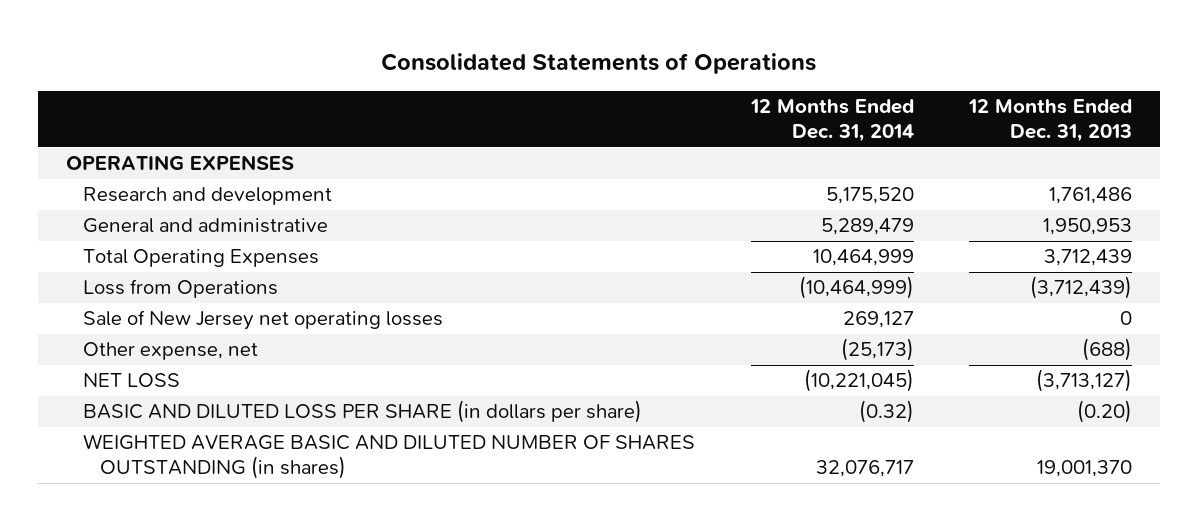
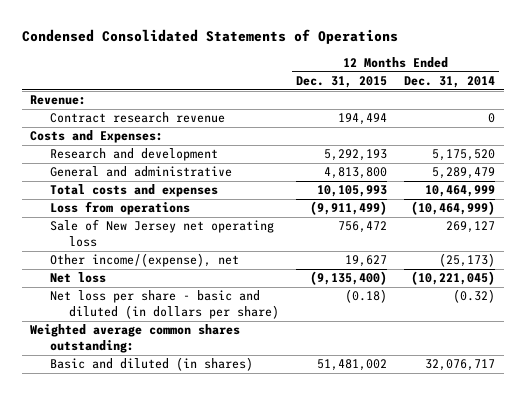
[381,53,817,75] Consolidated Statements of Operations -> [21,28,398,44] Condensed Consolidated Statements of Operations
[968,99,1133,143] 12 Months Ended Dec. 31, 2013 -> none
none -> [296,75,388,88] Dec. 31, 2015
none -> [30,95,87,106] Revenue:
none -> [49,112,225,124] Contract research revenue
[65,155,294,171] OPERATING EXPENSES -> [30,130,164,144] Costs and Expenses:
[83,249,320,268] Total Operating Expenses -> [49,184,218,198] Total costs and expenses
[83,279,279,299] Loss from Operations -> [49,201,190,216] Loss from operations
[83,310,444,331] Sale of New Jersey net operating losses -> [49,219,274,247] Sale of New Jersey net operating loss
[83,342,259,361] Other expense, net -> [49,253,239,268] Other income/(expense), net
[83,373,181,388] NET LOSS -> [49,272,106,284] Net loss
[83,400,643,424] BASIC AND DILUTED LOSS PER SHARE (in dollars per share) -> [49,290,280,319] Net loss per share - basic and diluted (in dollars per share)
none -> [30,324,241,353] Weighted average common shares outstanding:
[83,434,696,480] WEIGHTED AVERAGE BASIC AND DILUTED NUMBER OF SHARES OUTSTANDING (in shares) -> [49,357,253,372] Basic and diluted (in shares)

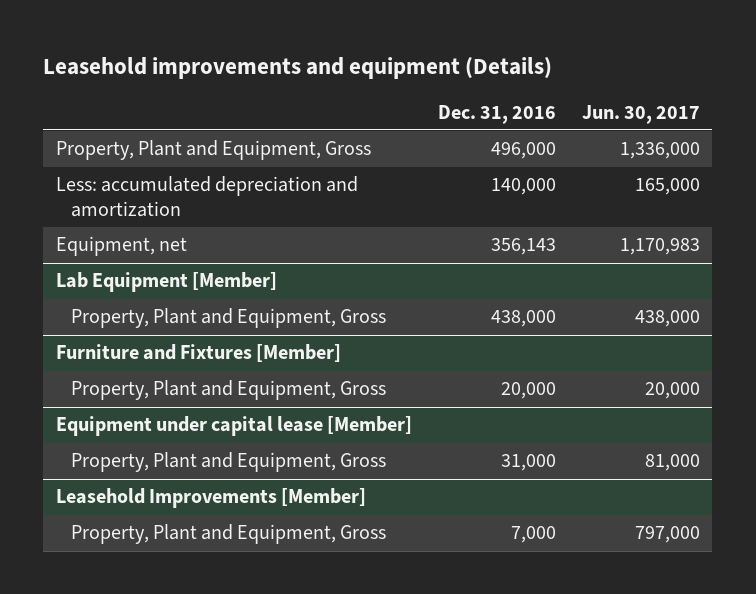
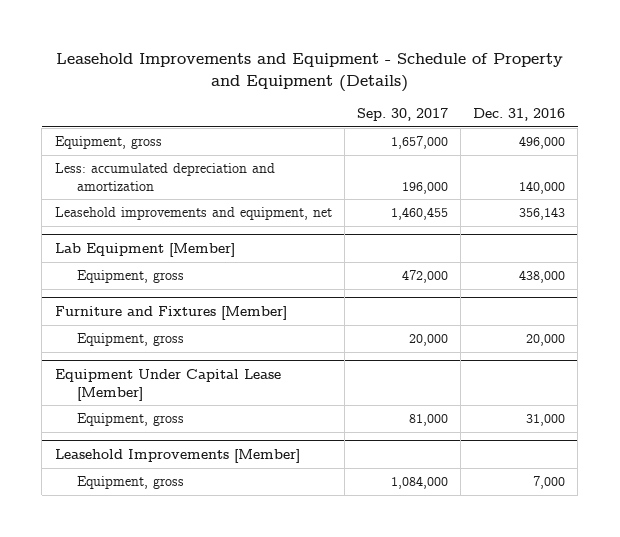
[43,57,553,80] Leasehold improvements and equipment (Details) -> [55,52,563,92] Leasehold Improvements and Equipment - Schedule of Property and Equipment (Details)
[581,104,700,124] Jun. 30, 2017 -> none
none -> [356,108,448,122] Sep. 30, 2017
[55,140,371,161] Property, Plant and Equipment, Gross -> [54,136,162,150] Equipment, gross
[55,236,187,257] Equipment, net -> [54,207,332,221] Leasehold improvements and equipment, net
[70,308,386,329] Property, Plant and Equipment, Gross -> [76,270,184,284] Equipment, gross
[70,380,386,401] Property, Plant and Equipment, Gross -> [76,333,184,347] Equipment, gross
[55,416,412,437] Equipment under capital lease [Member] -> [54,369,281,401] Equipment Under Capital Lease [Member]
[70,452,386,473] Property, Plant and Equipment, Gross -> [76,413,184,427] Equipment, gross
[70,524,386,545] Property, Plant and Equipment, Gross -> [76,476,184,490] Equipment, gross

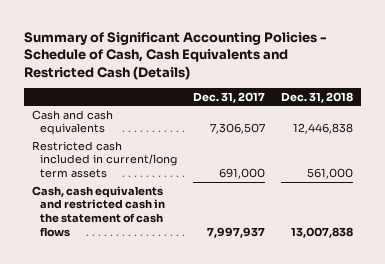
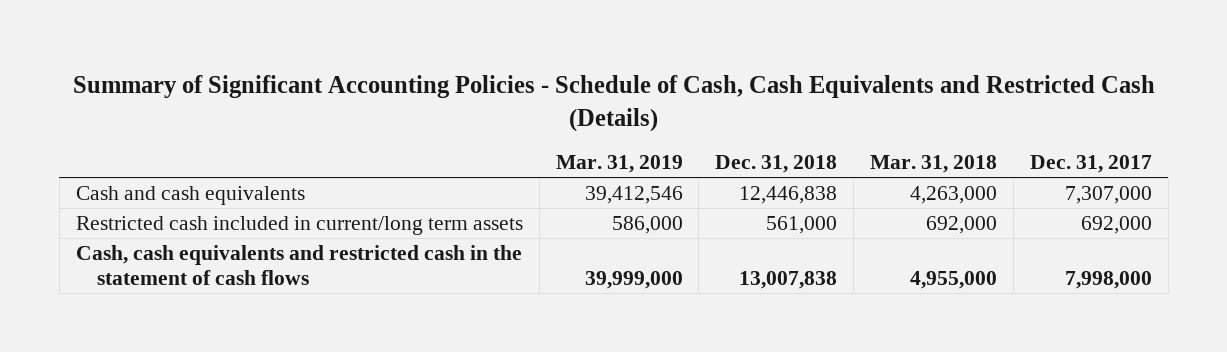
none -> [555,155,683,174] Mar. 31, 2019
none -> [869,155,997,174] Mar. 31, 2018
[209,123,265,135] 7,306,507 -> [1064,186,1152,205] 7,307,000
[218,167,265,179] 691,000 -> [1080,216,1152,235] 692,000
[206,226,265,238] 7,997,937 -> [1064,271,1152,290] 7,998,000

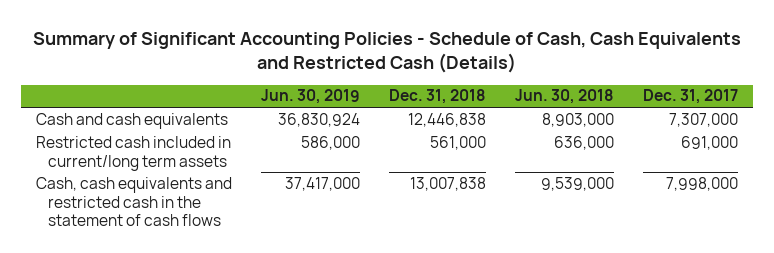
[555,155,683,174] Mar. 31, 2019 -> none
[869,155,997,174] Mar. 31, 2018 -> none
none -> [260,89,360,105] Jun. 30, 2019
none -> [515,89,615,105] Jun. 30, 2018
[1080,216,1152,235] 692,000 -> [681,135,739,150] 691,000

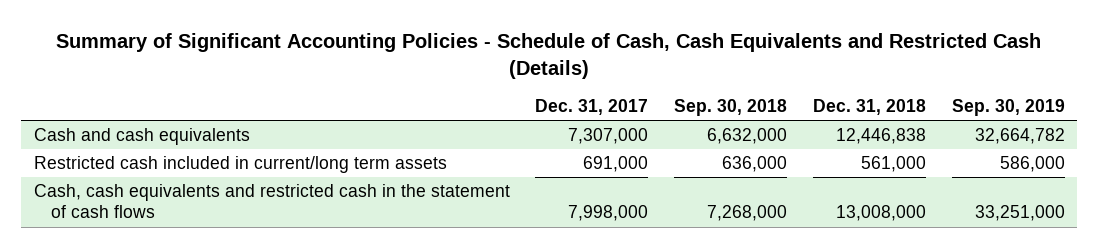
[260,89,360,105] Jun. 30, 2019 -> none
[515,89,615,105] Jun. 30, 2018 -> none
none -> [674,99,788,117] Sep. 30, 2018
none -> [951,99,1065,117] Sep. 30, 2019
[410,176,487,191] 13,007,838 -> [835,205,926,222] 13,008,000

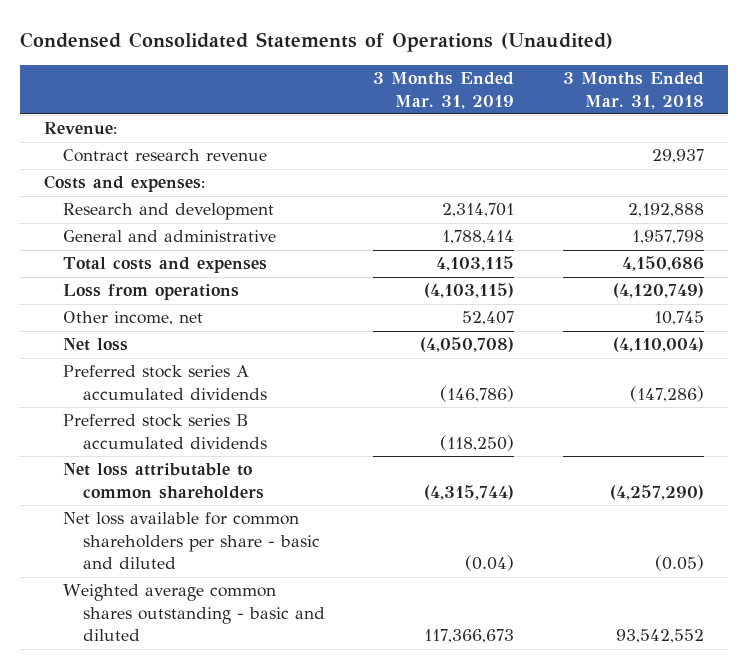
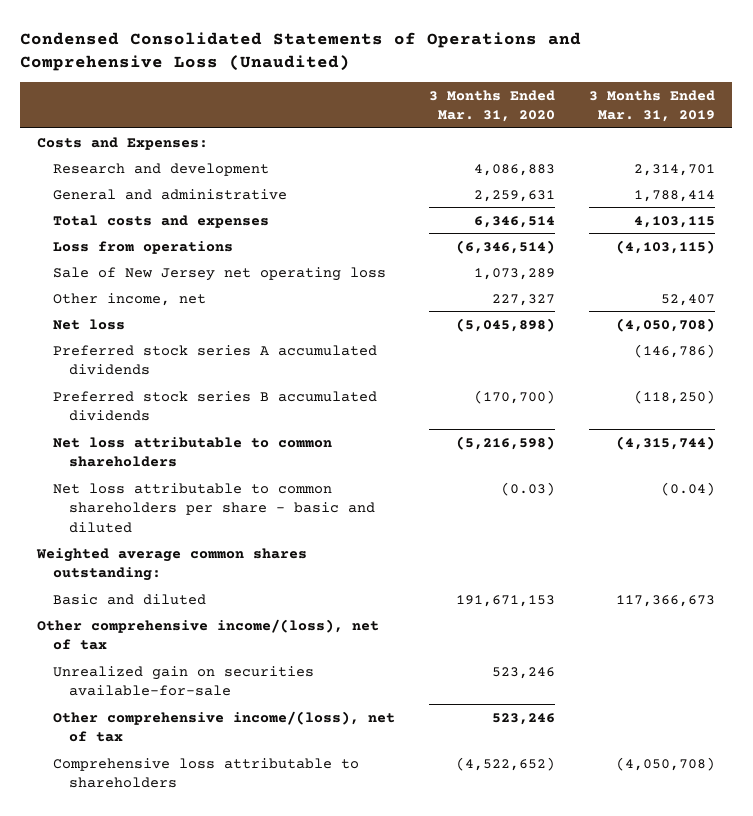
[20,32,614,53] Condensed Consolidated Statements of Operations (Unaudited) -> [20,31,582,71] Condensed Consolidated Statements of Operations and Comprehensive Loss (Unaudited)
[562,72,704,109] 3 Months Ended Mar. 31, 2018 -> none
none -> [429,89,556,122] 3 Months Ended Mar. 31, 2020
[44,122,118,136] Revenue: -> none
[63,149,268,163] Contract research revenue -> none
[44,175,206,193] Costs and expenses: -> [37,136,209,150] Costs and Expenses:
none -> [53,266,387,281] Sale of New Jersey net operating loss
[63,512,320,570] Net loss available for common shareholders per share - basic and diluted -> [53,482,375,533] Net loss attributable to common shareholders per share - basic and diluted
none -> [36,547,308,582] Weighted average common shares outstanding:
[63,584,325,642] Weighted average common shares outstanding - basic and diluted -> [53,593,207,605] Basic and diluted
none -> [37,618,380,651] Other comprehensive income/(loss), net of tax
none -> [53,665,315,697] Unrealized gain on securities available-for-sale
none -> [53,710,396,743] Other comprehensive income/(loss), net of tax
none -> [53,757,360,789] Comprehensive loss attributable to shareholders

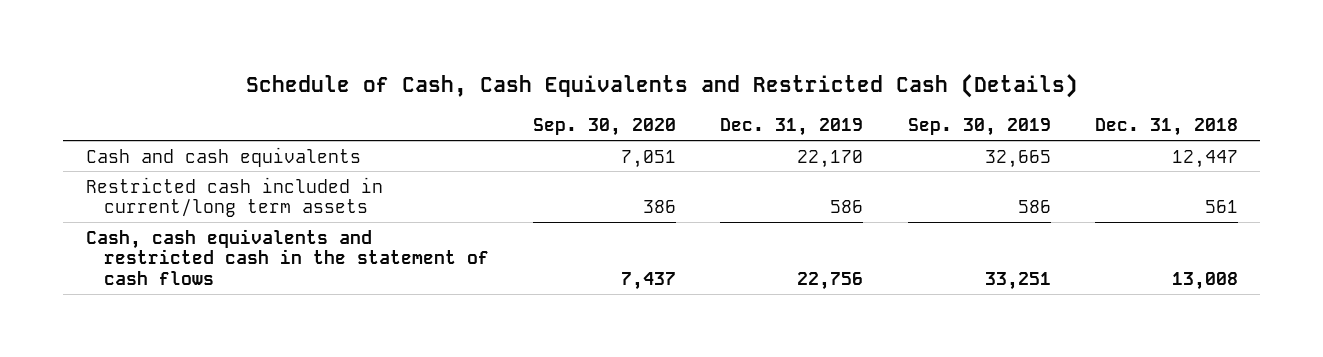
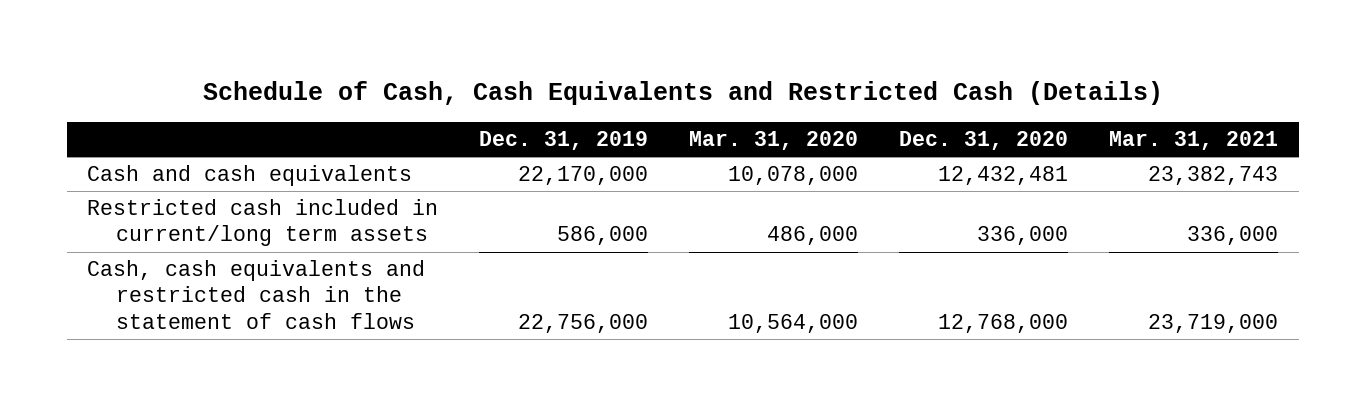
[533,118,677,137] Sep. 30, 2020 -> none
[907,118,1051,137] Sep. 30, 2019 -> none
[1094,118,1238,137] Dec. 31, 2018 -> none
none -> [689,131,859,151] Mar. 31, 2020
none -> [899,131,1069,151] Dec. 31, 2020
none -> [1109,131,1279,151] Mar. 31, 2021
[797,149,864,168] 22,170 -> [518,166,649,186] 22,170,000
[830,200,864,214] 586 -> [557,226,649,246] 586,000
[797,272,864,291] 22,756 -> [518,313,649,333] 22,756,000

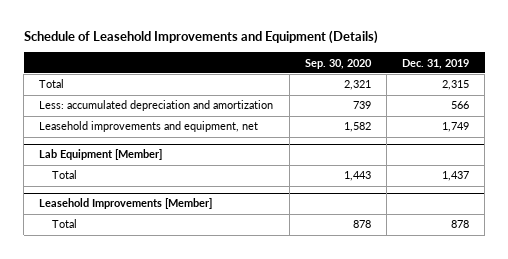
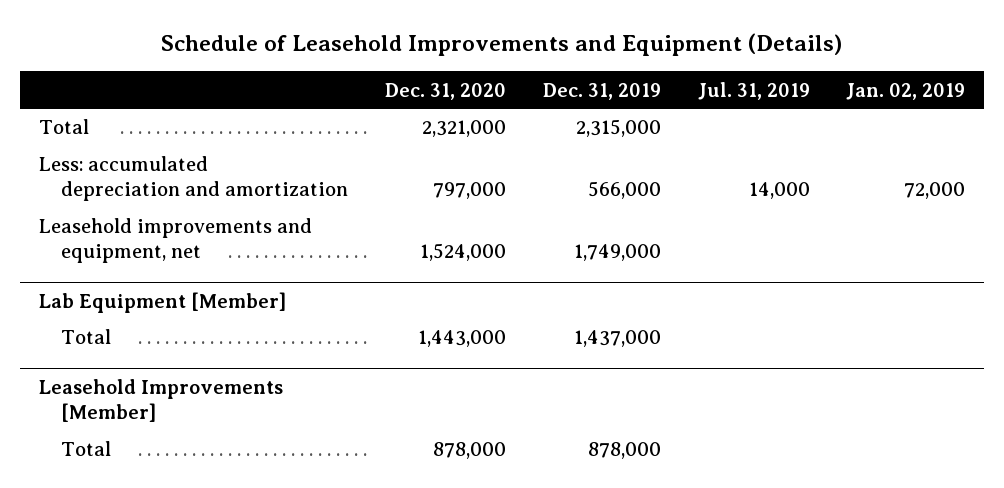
[304,58,372,69] Sep. 30, 2020 -> none
none -> [385,82,507,100] Dec. 31, 2020
none -> [697,81,810,100] Jul. 31, 2019
none -> [846,82,966,100] Jan. 02, 2019
[441,80,469,91] 2,315 -> [575,119,661,138] 2,315,000
[450,101,469,110] 566 -> [587,181,661,200] 566,000
[441,122,469,133] 1,749 -> [573,244,661,262] 1,749,000
[441,171,469,182] 1,437 -> [573,330,661,348] 1,437,000
[450,220,469,229] 878 -> [587,442,661,460] 878,000

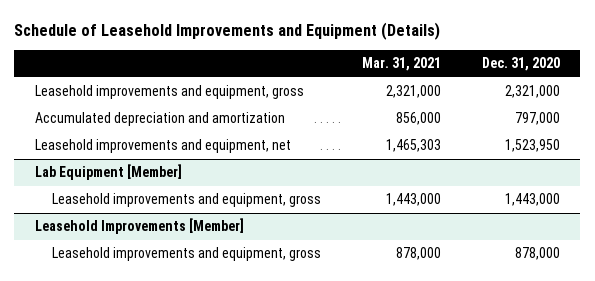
[542,82,661,100] Dec. 31, 2019 -> none
[697,81,810,100] Jul. 31, 2019 -> none
[846,82,966,100] Jan. 02, 2019 -> none
none -> [361,57,441,72] Mar. 31, 2021
[38,119,89,135] Total -> [34,85,304,100] Leasehold improvements and equipment, gross
[38,156,349,202] Less: accumulated depreciation and amortization -> [34,112,285,127] Accumulated depreciation and amortization
[420,243,507,262] 1,524,000 -> [504,139,560,153] 1,523,950
[61,329,112,345] Total -> [51,193,321,208] Leasehold improvements and equipment, gross
[61,441,112,457] Total -> [51,247,321,262] Leasehold improvements and equipment, gross

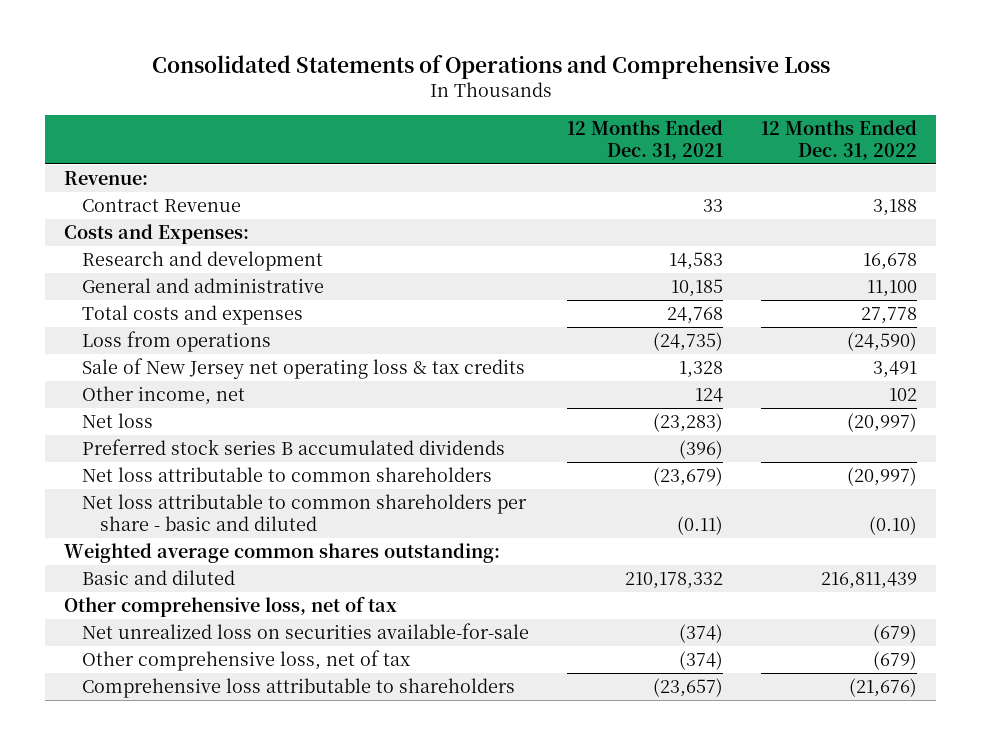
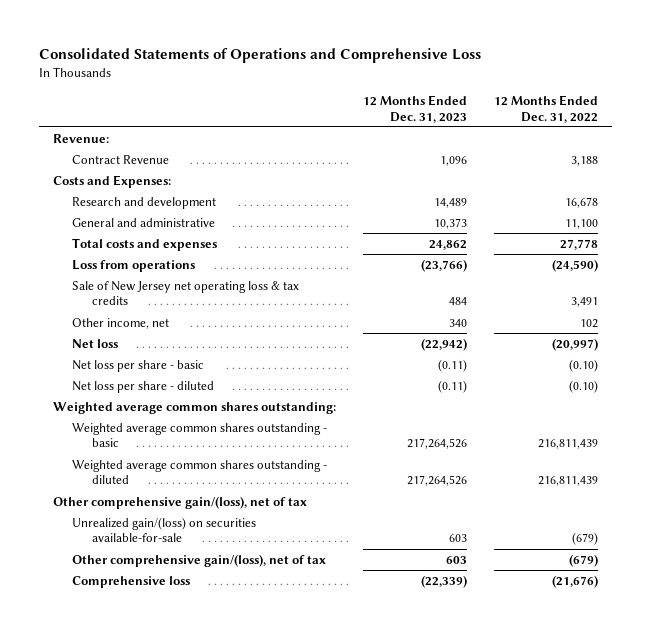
[567,120,724,161] 12 Months Ended Dec. 31, 2021 -> none
none -> [362,94,467,123] 12 Months Ended Dec. 31, 2023
[81,438,505,455] Preferred stock series B accumulated dividends -> none
[81,466,492,482] Net loss attributable to common shareholders -> none
[81,493,527,531] Net loss attributable to common shareholders per share - basic and diluted -> [72,359,205,372] Net loss per share - basic
none -> [72,380,215,393] Net loss per share - diluted
[81,569,235,585] Basic and diluted -> [72,422,328,448] Weighted average common shares outstanding - basic
none -> [72,459,328,485] Weighted average common shares outstanding - diluted
[63,595,397,617] Other comprehensive loss, net of tax -> [52,495,307,509] Other comprehensive gain/(loss), net of tax
[81,622,529,639] Net unrealized loss on securities available-for-sale -> [72,516,257,543] Unrealized gain/(loss) on securities available-for-sale
[81,649,410,671] Other comprehensive loss, net of tax -> [72,553,327,567] Other comprehensive gain/(loss), net of tax
[81,677,515,698] Comprehensive loss attributable to shareholders -> [72,575,191,588] Comprehensive loss

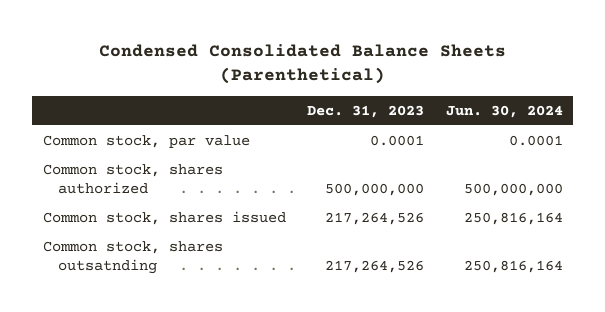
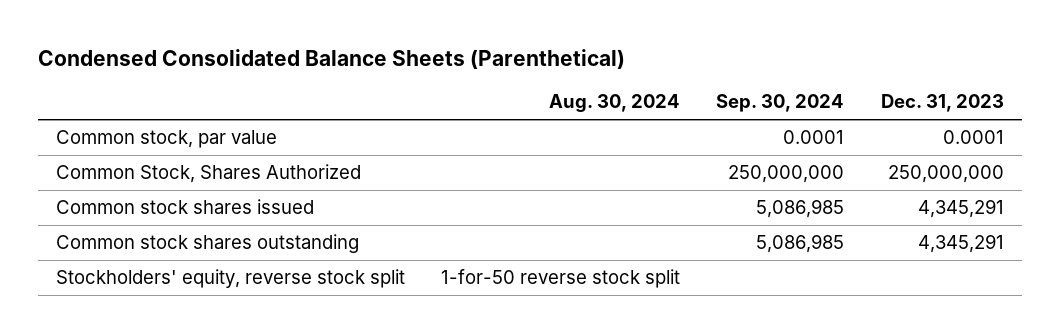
[445,104,563,118] Jun. 30, 2024 -> none
none -> [549,94,681,113] Aug. 30, 2024
none -> [716,94,845,113] Sep. 30, 2024
[42,163,223,194] Common stock, shares authorized -> [55,164,361,184] Common Stock, Shares Authorized
[325,182,425,196] 500,000,000 -> [887,165,1004,184] 250,000,000
[42,210,286,225] Common stock, shares issued -> [55,199,314,215] Common stock shares issued
[325,211,425,225] 217,264,526 -> [917,199,1004,219] 4,345,291
[42,240,223,274] Common stock, shares outsatnding -> [55,234,359,254] Common stock shares outstanding
[325,259,425,273] 217,264,526 -> [917,234,1004,254] 4,345,291
none -> [55,269,405,289] Stockholders' equity, reverse stock split

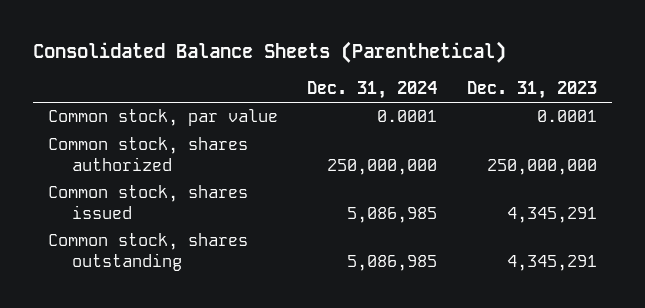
[37,48,625,69] Condensed Consolidated Balance Sheets (Parenthetical) -> [33,41,507,64] Consolidated Balance Sheets (Parenthetical)
[549,94,681,113] Aug. 30, 2024 -> none
[716,94,845,113] Sep. 30, 2024 -> none
none -> [307,81,438,100] Dec. 31, 2024
[55,269,405,289] Stockholders' equity, reverse stock split -> none
[55,164,361,184] Common Stock, Shares Authorized -> [47,137,248,171] Common stock, shares authorized
[55,199,314,215] Common stock shares issued -> [47,185,248,219] Common stock, shares issued
[55,234,359,254] Common stock shares outstanding -> [47,233,248,271] Common stock, shares outstanding

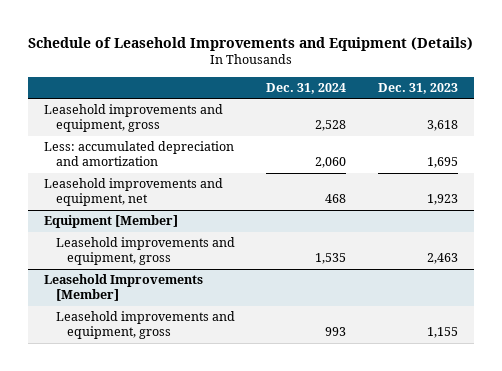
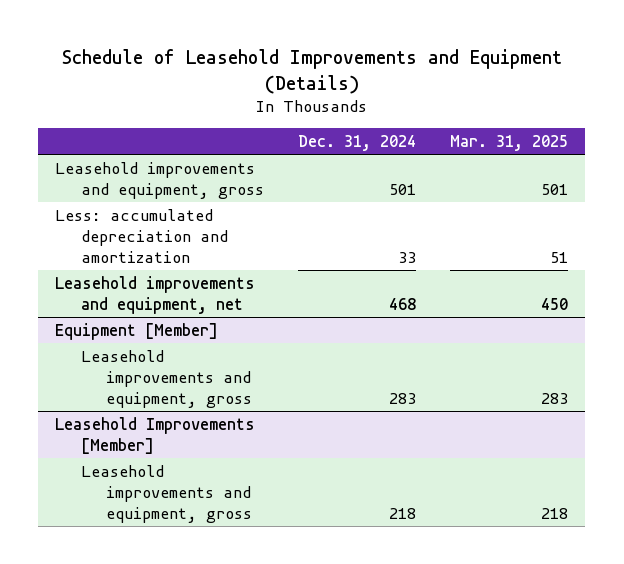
[378,82,459,94] Dec. 31, 2023 -> none
none -> [450,134,569,151] Mar. 31, 2025
[315,120,347,132] 2,528 -> [389,183,417,195] 501
[315,157,347,169] 2,060 -> [398,252,417,264] 33
[315,253,347,265] 1,535 -> [389,393,417,405] 283
[325,327,347,337] 993 -> [389,508,417,520] 218

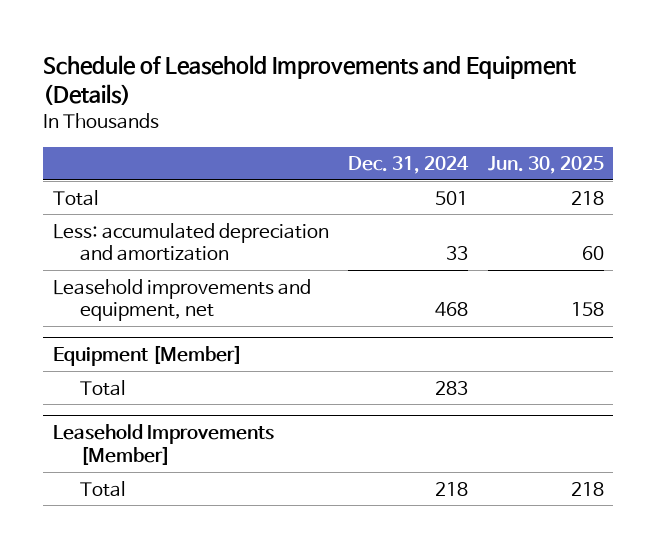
[450,134,569,151] Mar. 31, 2025 -> none
none -> [487,156,604,175] Jun. 30, 2025
[55,161,264,199] Leasehold improvements and equipment, gross -> [53,189,100,206] Total
[80,349,253,409] Leasehold improvements and equipment, gross -> [79,379,126,396] Total
[80,464,253,524] Leasehold improvements and equipment, gross -> [79,480,126,497] Total

